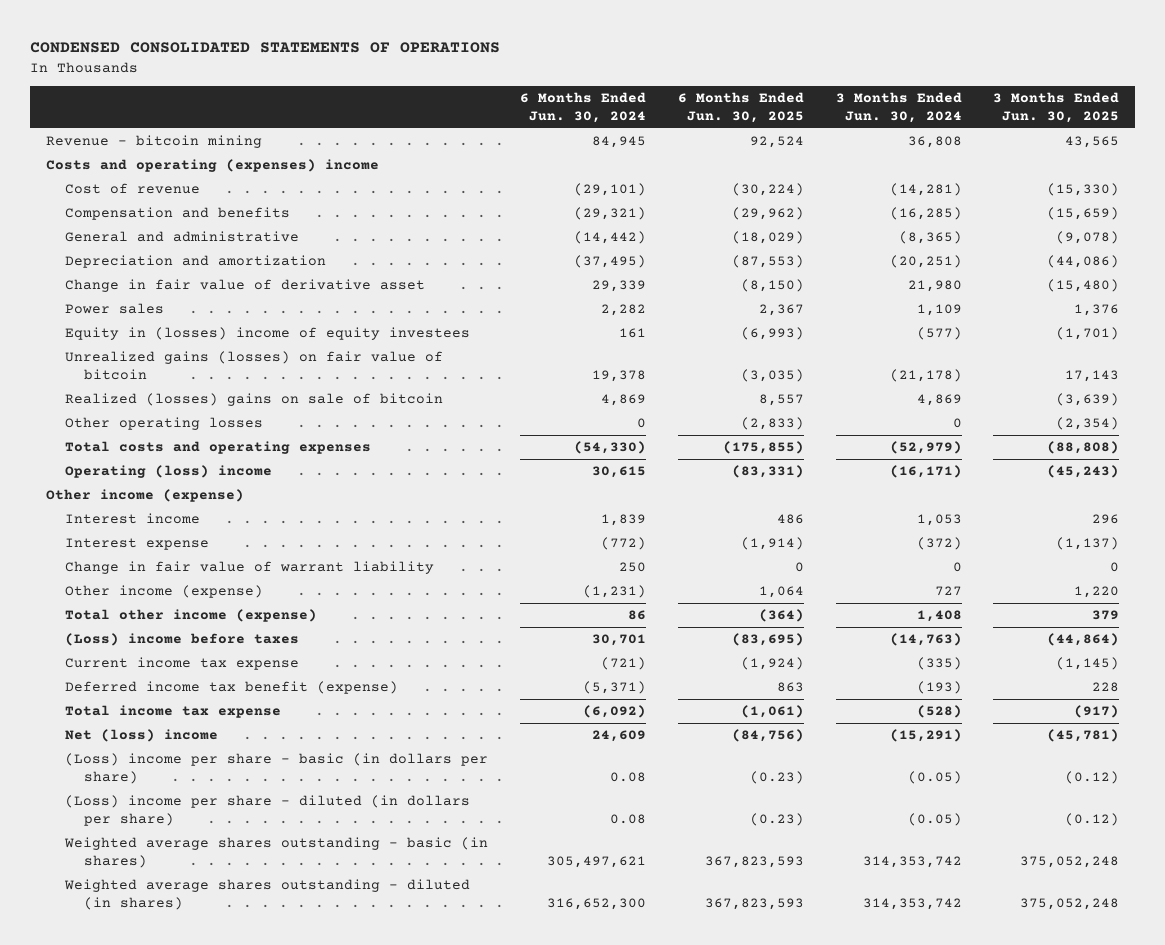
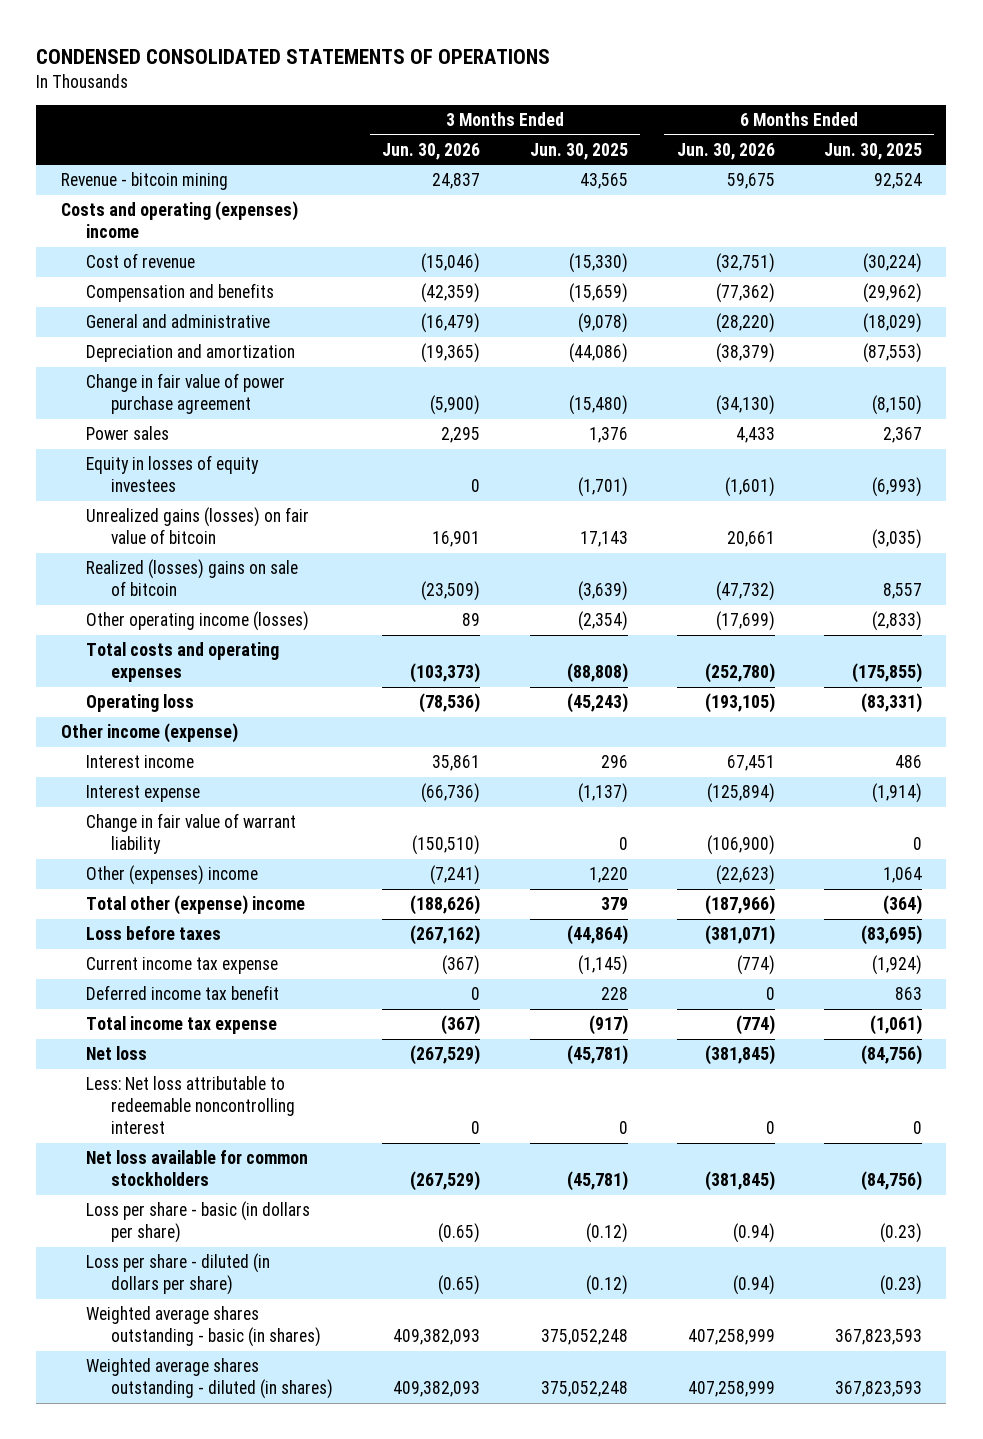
[519,92,646,123] 6 Months Ended Jun. 30, 2024 -> none
[835,92,962,123] 3 Months Ended Jun. 30, 2024 -> none
none -> [382,142,481,160] Jun. 30, 2026
none -> [676,142,775,160] Jun. 30, 2026
[65,279,426,293] Change in fair value of derivative asset -> [86,373,286,415] Change in fair value of power purchase agreement
[65,327,471,341] Equity in (losses) income of equity investees -> [86,455,260,493] Equity in losses of equity investees
[65,417,264,431] Other operating losses -> [86,611,310,632] Other operating income (losses)
[65,465,273,479] Operating (loss) income -> [86,694,195,713] Operating loss
[65,585,264,599] Other income (expense) -> [86,865,259,886] Other (expenses) income
[65,609,318,623] Total other income (expense) -> [86,895,306,916] Total other (expense) income
[65,633,300,647] (Loss) income before taxes -> [86,926,222,941] Loss before taxes
[65,681,399,695] Deferred income tax benefit (expense) -> [86,985,280,1001] Deferred income tax benefit
none -> [86,1046,148,1061] Net loss
none -> [86,1076,296,1135] Less: Net loss attributable to redeemable noncontrolling interest
[65,729,219,743] Net (loss) income -> [86,1150,309,1187] Net loss available for common stockholders
[65,753,489,784] (Loss) income per share - basic (in dollars per share) -> [86,1201,311,1244] Loss per share - basic (in dollars per share)
[65,795,471,826] (Loss) income per share - diluted (in dollars per share) -> [86,1253,271,1296] Loss per share - diluted (in dollars per share)

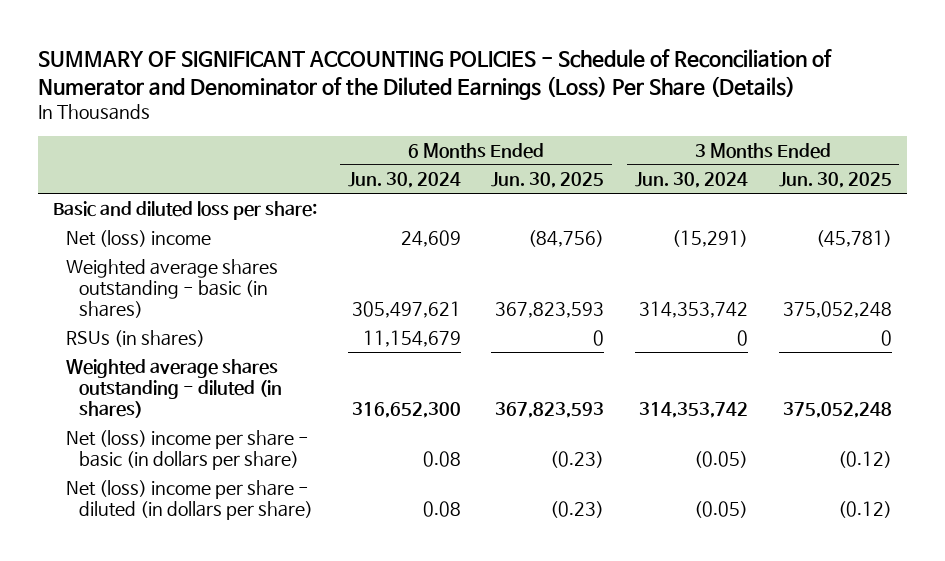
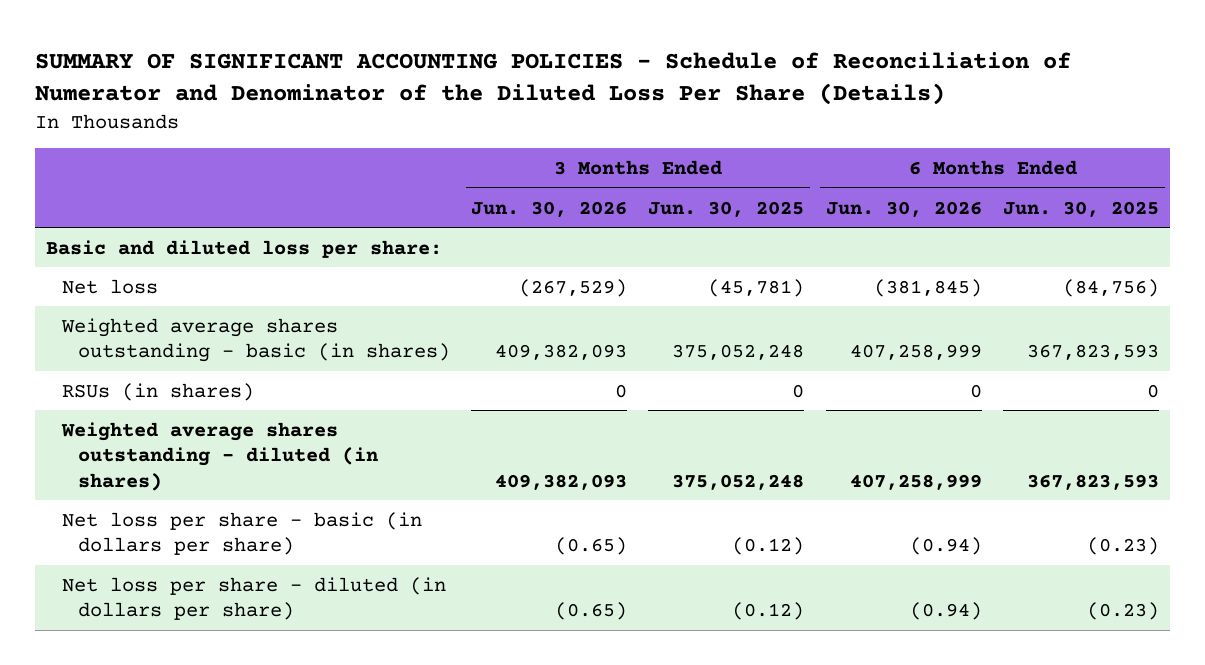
[37,48,832,100] SUMMARY OF SIGNIFICANT ACCOUNTING POLICIES - Schedule of Reconciliation of Numerator and Denominator of the Diluted Earnings (Loss) Per Share (Details) -> [35,51,1072,105] SUMMARY OF SIGNIFICANT ACCOUNTING POLICIES - Schedule of Reconciliation of Numerator and Denominator of the Diluted Loss Per Share (Details)
[347,172,461,189] Jun. 30, 2024 -> none
[635,172,749,189] Jun. 30, 2024 -> none
none -> [471,200,628,217] Jun. 30, 2026
none -> [825,200,982,217] Jun. 30, 2026
[66,229,212,247] Net (loss) income -> [61,278,158,294] Net loss
[66,429,310,470] Net (loss) income per share - basic (in dollars per share) -> [61,511,422,556] Net loss per share - basic (in dollars per share)
[66,479,314,520] Net (loss) income per share - diluted (in dollars per share) -> [61,576,446,621] Net loss per share - diluted (in dollars per share)

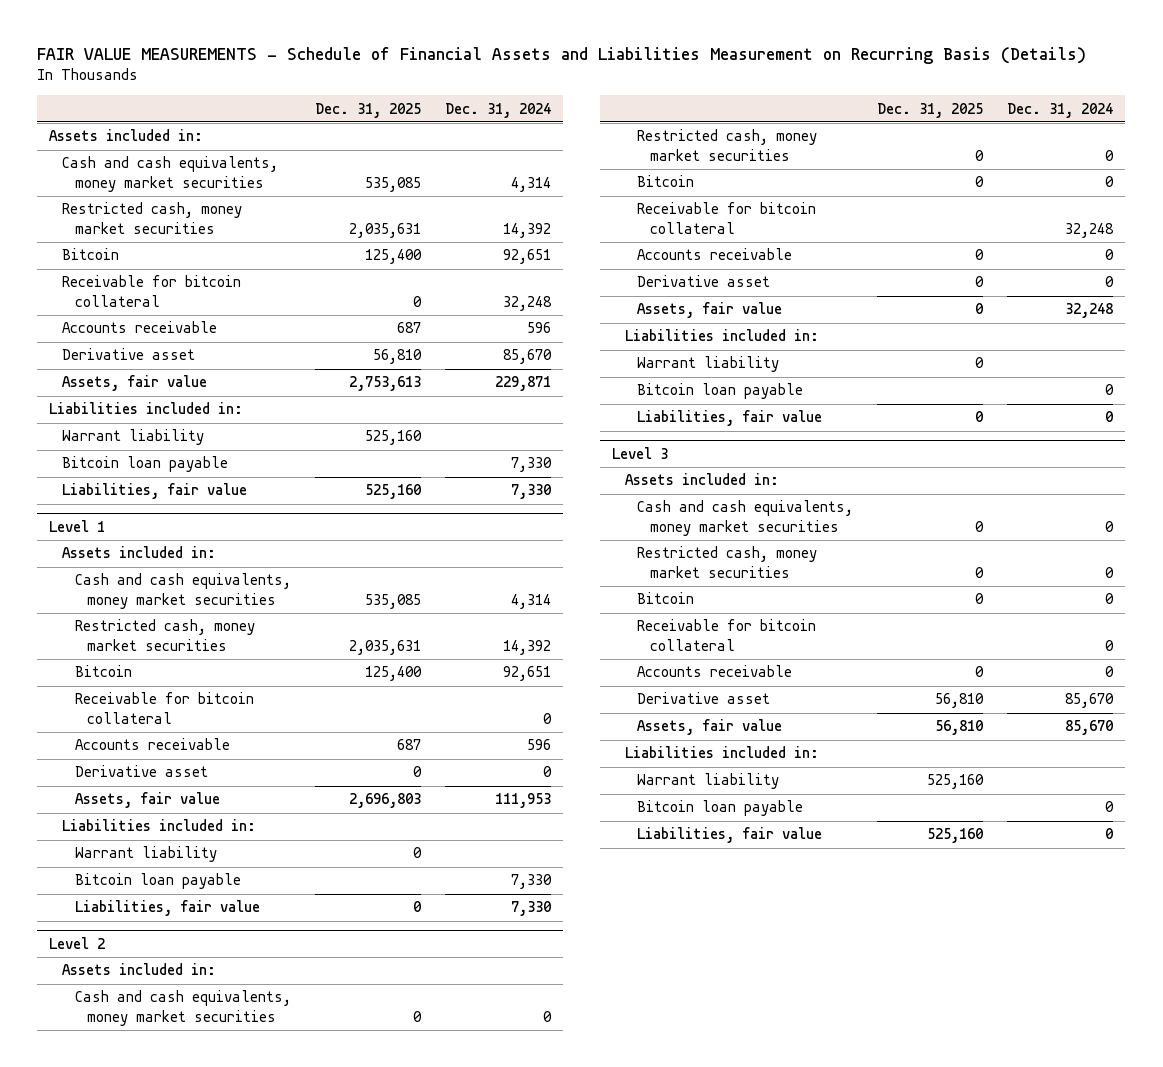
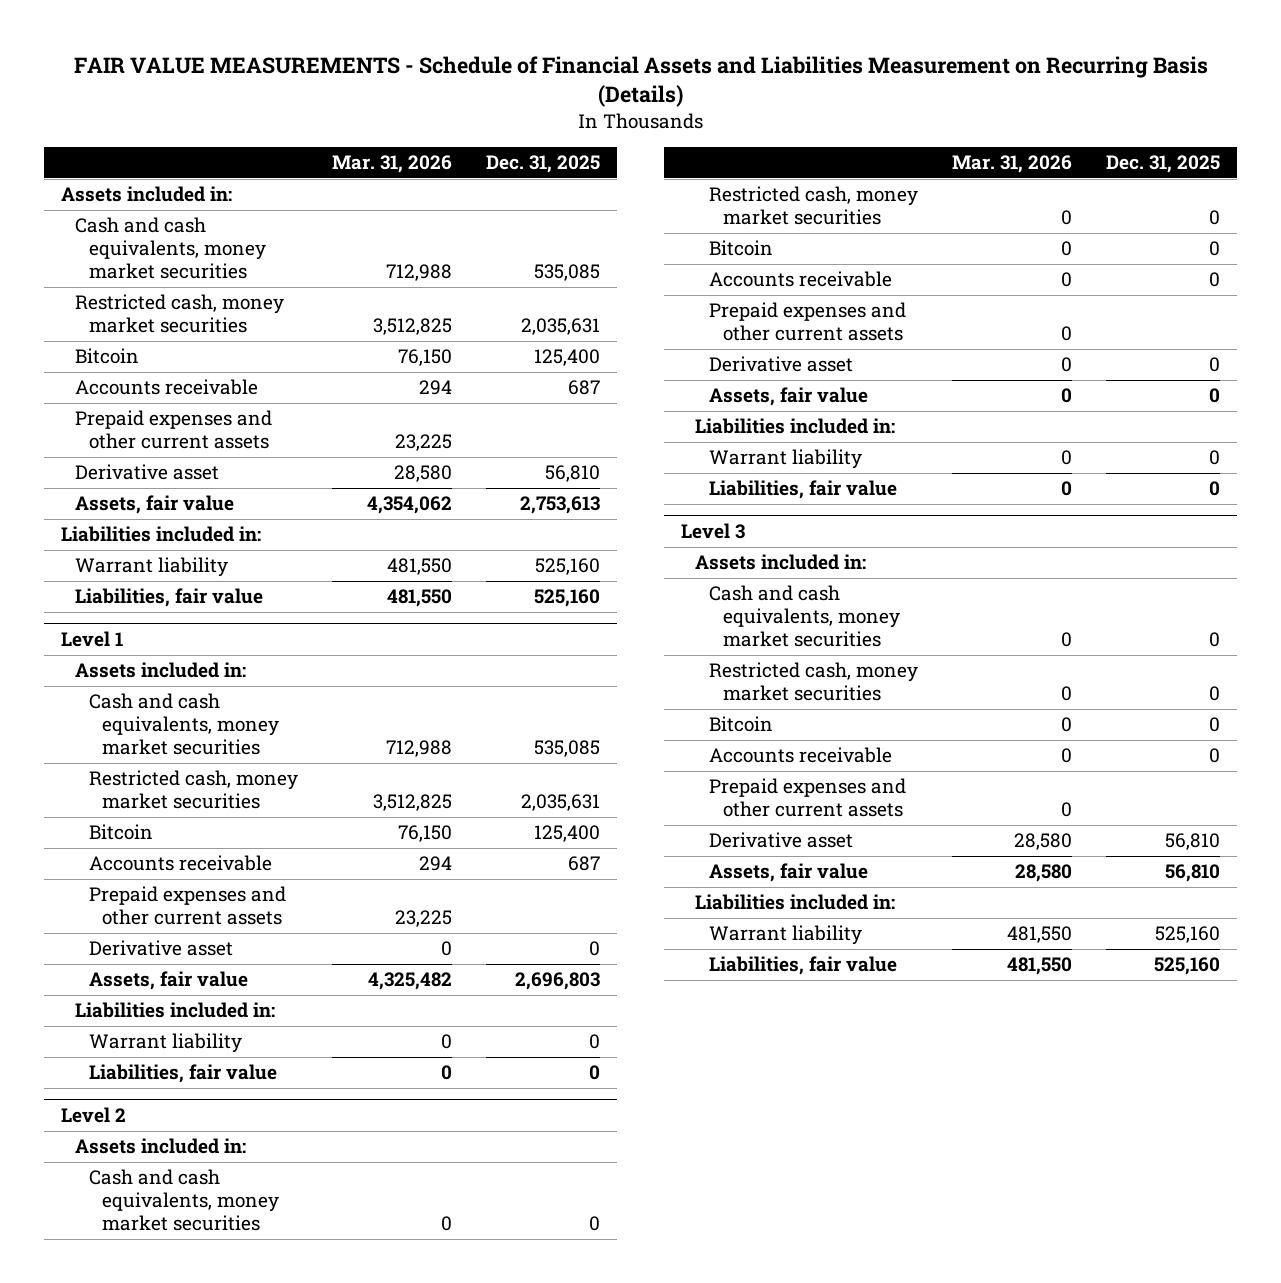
[444,102,551,118] Dec. 31, 2024 -> none
none -> [331,154,452,173] Mar. 31, 2026
[61,275,241,307] Receivable for bitcoin collateral -> none
none -> [74,410,272,450] Prepaid expenses and other current assets
[61,456,228,473] Bitcoin loan payable -> none
[74,692,254,724] Receivable for bitcoin collateral -> none
none -> [88,886,286,926] Prepaid expenses and other current assets
[74,873,241,890] Bitcoin loan payable -> none
[637,202,817,234] Receivable for bitcoin collateral -> none
none -> [708,302,906,342] Prepaid expenses and other current assets
[637,383,804,400] Bitcoin loan payable -> none
[637,619,817,651] Receivable for bitcoin collateral -> none
none -> [708,778,906,818] Prepaid expenses and other current assets
[637,800,804,817] Bitcoin loan payable -> none

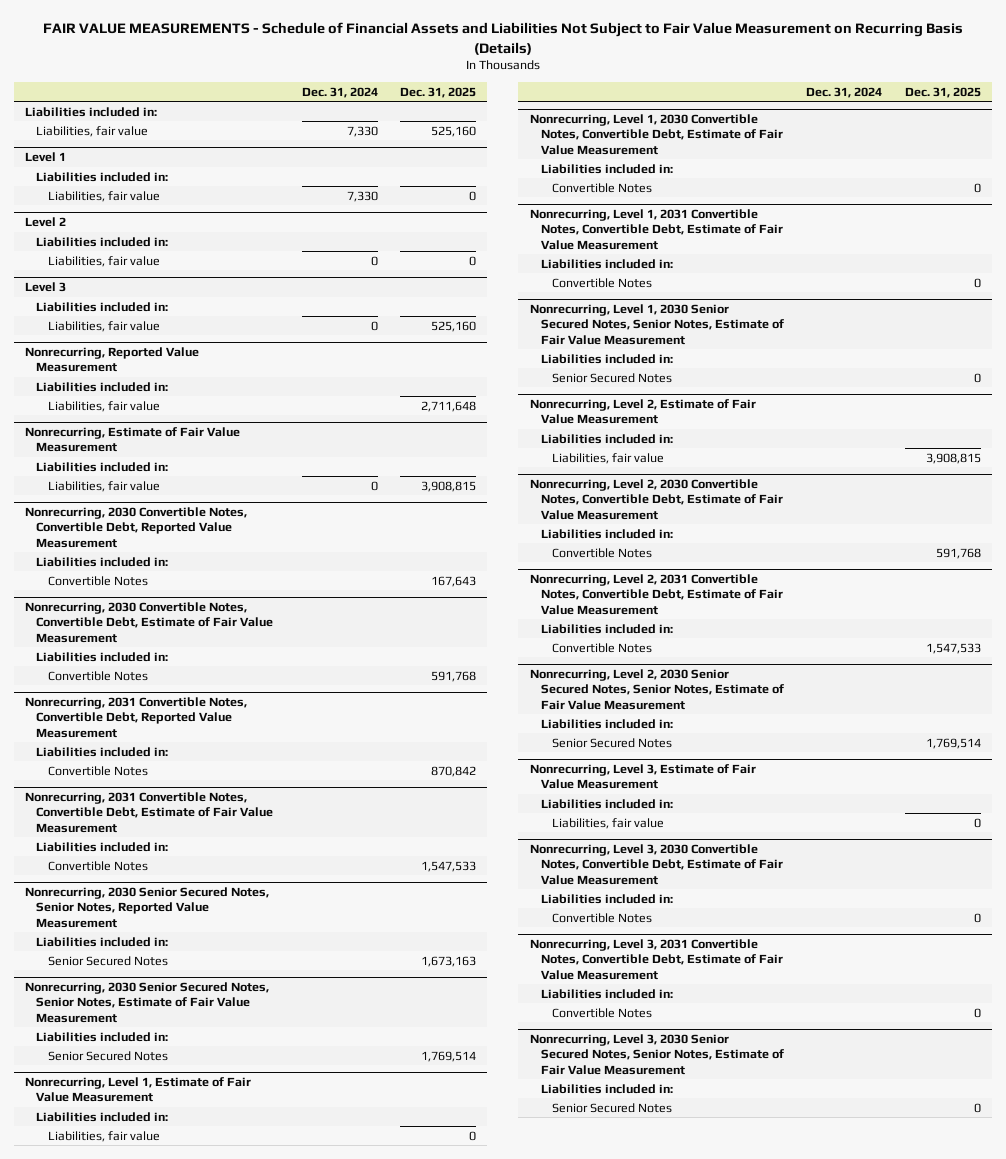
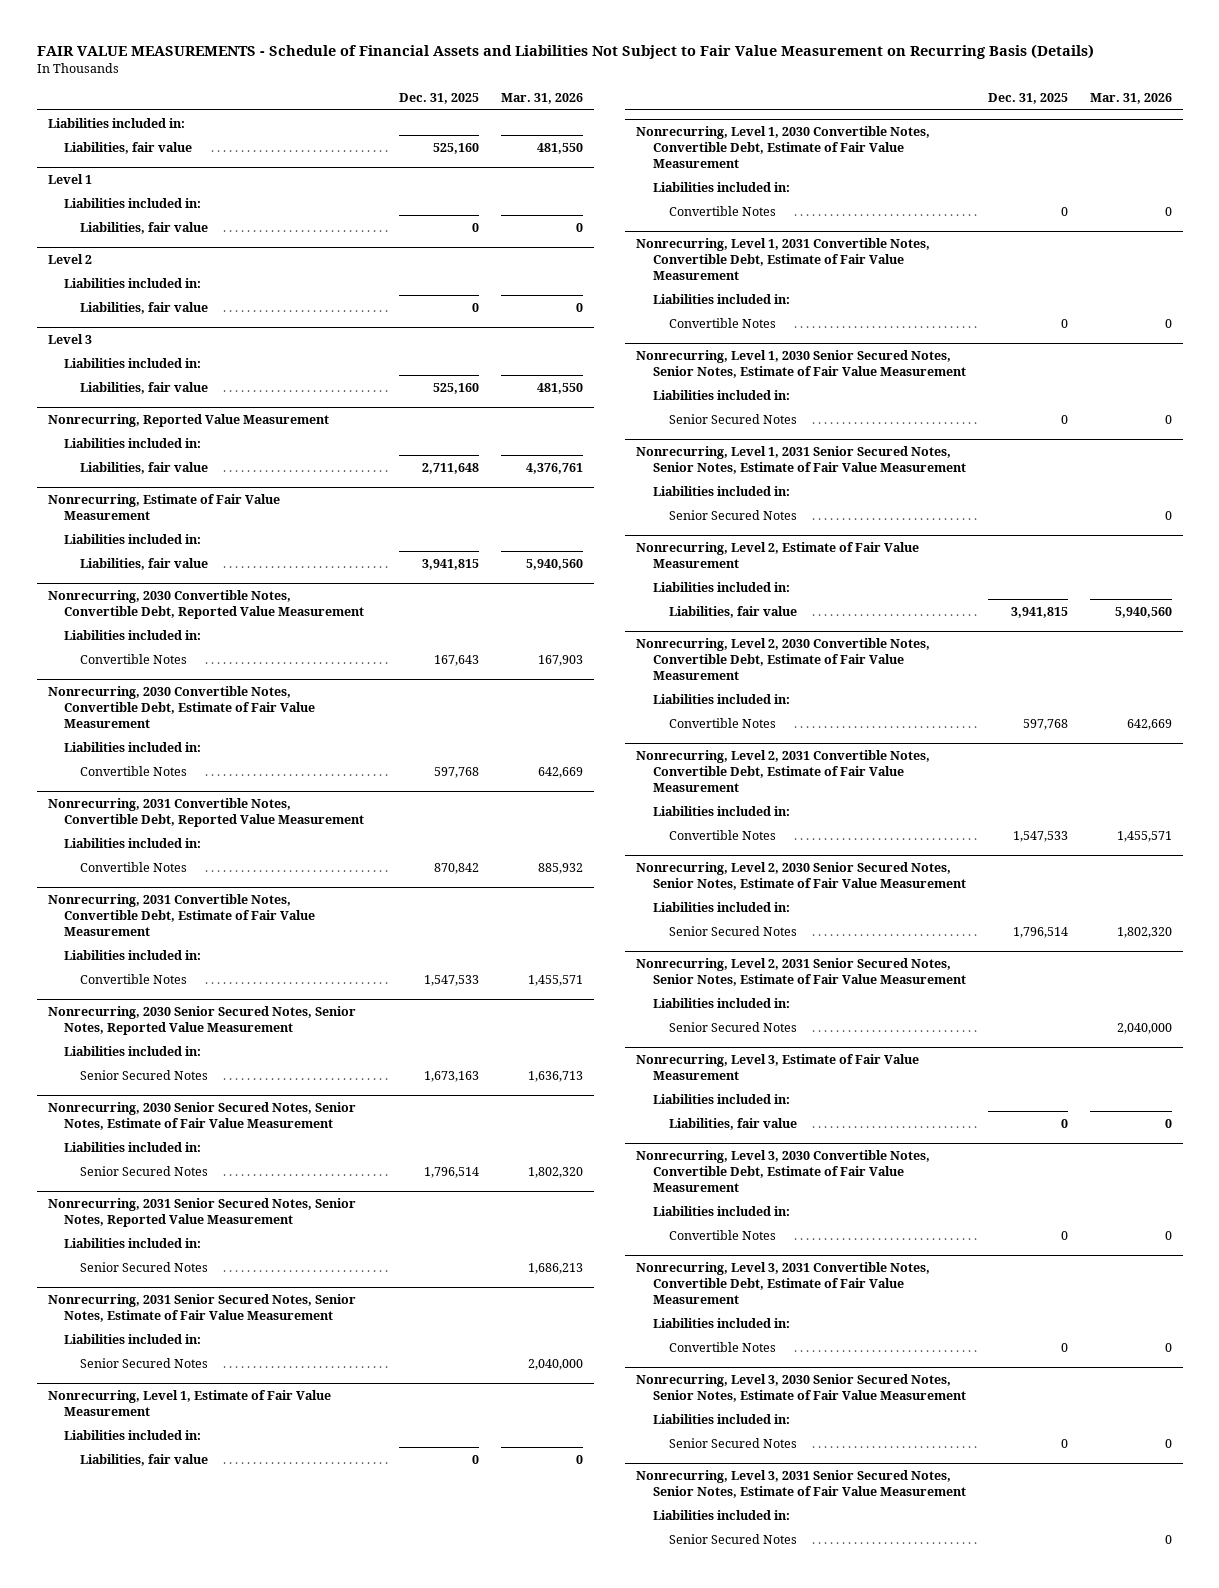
[301,86,378,98] Dec. 31, 2024 -> none
none -> [500,93,583,105] Mar. 31, 2026
[420,480,476,492] 3,908,815 -> [421,558,479,570] 3,941,815
[430,670,476,682] 591,768 -> [433,766,479,778] 597,768
[420,1050,476,1062] 1,769,514 -> [423,1166,479,1178] 1,796,514
none -> [47,1197,356,1227] Nonrecurring, 2031 Senior Secured Notes, Senior Notes, Reported Value Measurement
none -> [63,1237,201,1248] Liabilities included in:
none -> [80,1261,209,1272] Senior Secured Notes
none -> [47,1293,356,1322] Nonrecurring, 2031 Senior Secured Notes, Senior Notes, Estimate of Fair Value Measurement
none -> [63,1333,201,1344] Liabilities included in:
none -> [80,1357,209,1368] Senior Secured Notes
none -> [636,445,966,474] Nonrecurring, Level 1, 2031 Senior Secured Notes, Senior Notes, Estimate of Fair Value Measurement
none -> [652,485,790,496] Liabilities included in:
none -> [668,509,797,520] Senior Secured Notes
[925,452,981,464] 3,908,815 -> [1010,606,1068,618] 3,941,815
[935,547,981,559] 591,768 -> [1022,718,1068,730] 597,768
[925,737,981,749] 1,769,514 -> [1012,926,1068,938] 1,796,514
none -> [636,957,966,986] Nonrecurring, Level 2, 2031 Senior Secured Notes, Senior Notes, Estimate of Fair Value Measurement
none -> [652,997,790,1008] Liabilities included in:
none -> [668,1021,797,1032] Senior Secured Notes
none -> [636,1469,966,1498] Nonrecurring, Level 3, 2031 Senior Secured Notes, Senior Notes, Estimate of Fair Value Measurement
none -> [652,1509,790,1520] Liabilities included in:
none -> [668,1533,797,1544] Senior Secured Notes

